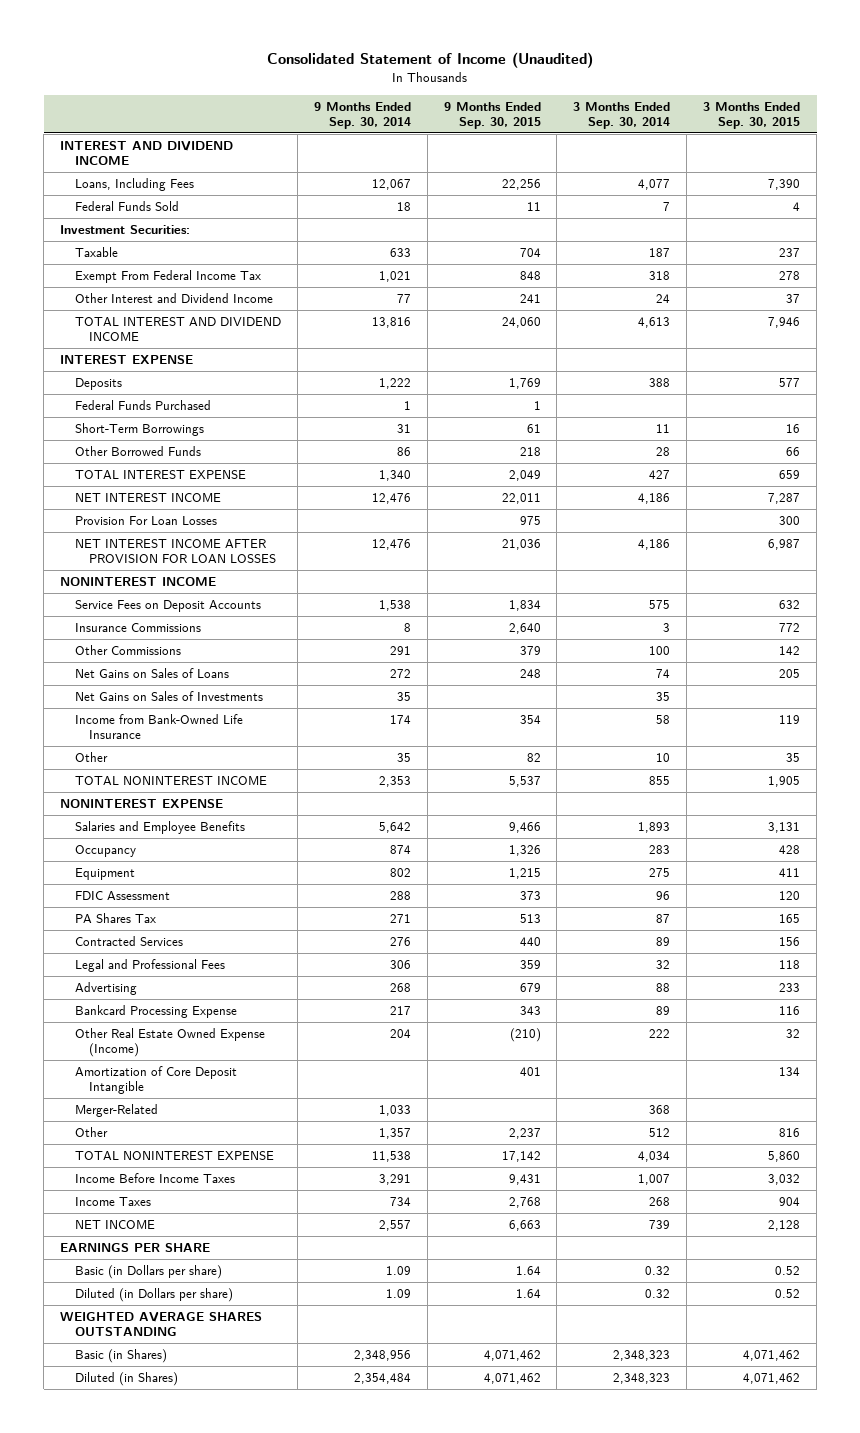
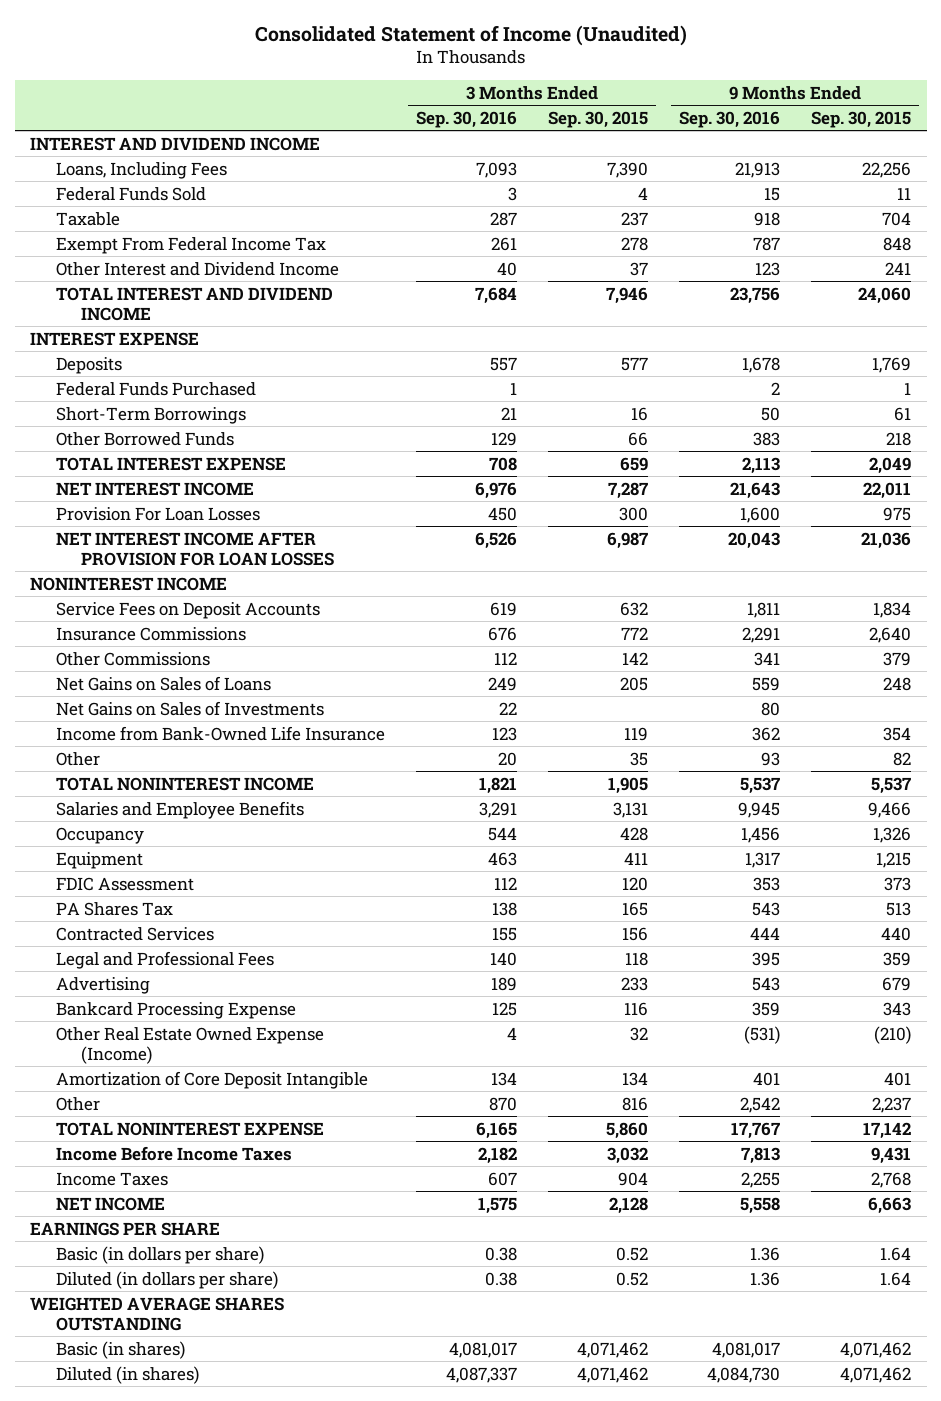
[313,101,411,130] 9 Months Ended Sep. 30, 2014 -> none
[573,101,671,130] 3 Months Ended Sep. 30, 2014 -> none
none -> [415,110,517,128] Sep. 30, 2016
none -> [679,110,781,128] Sep. 30, 2016
[60,224,191,234] Investment Securities: -> none
[60,797,224,808] NONINTEREST EXPENSE -> none
[74,1103,158,1117] Merger-Related -> none
[74,1264,222,1279] Basic (in Dollars per share) -> [55,1245,264,1264] Basic (in dollars per share)
[74,1287,233,1302] Diluted (in Dollars per share) -> [55,1270,278,1289] Diluted (in dollars per share)
[74,1348,167,1363] Basic (in Shares) -> [55,1340,185,1359] Basic (in shares)
[74,1371,178,1386] Diluted (in Shares) -> [55,1365,199,1384] Diluted (in shares)

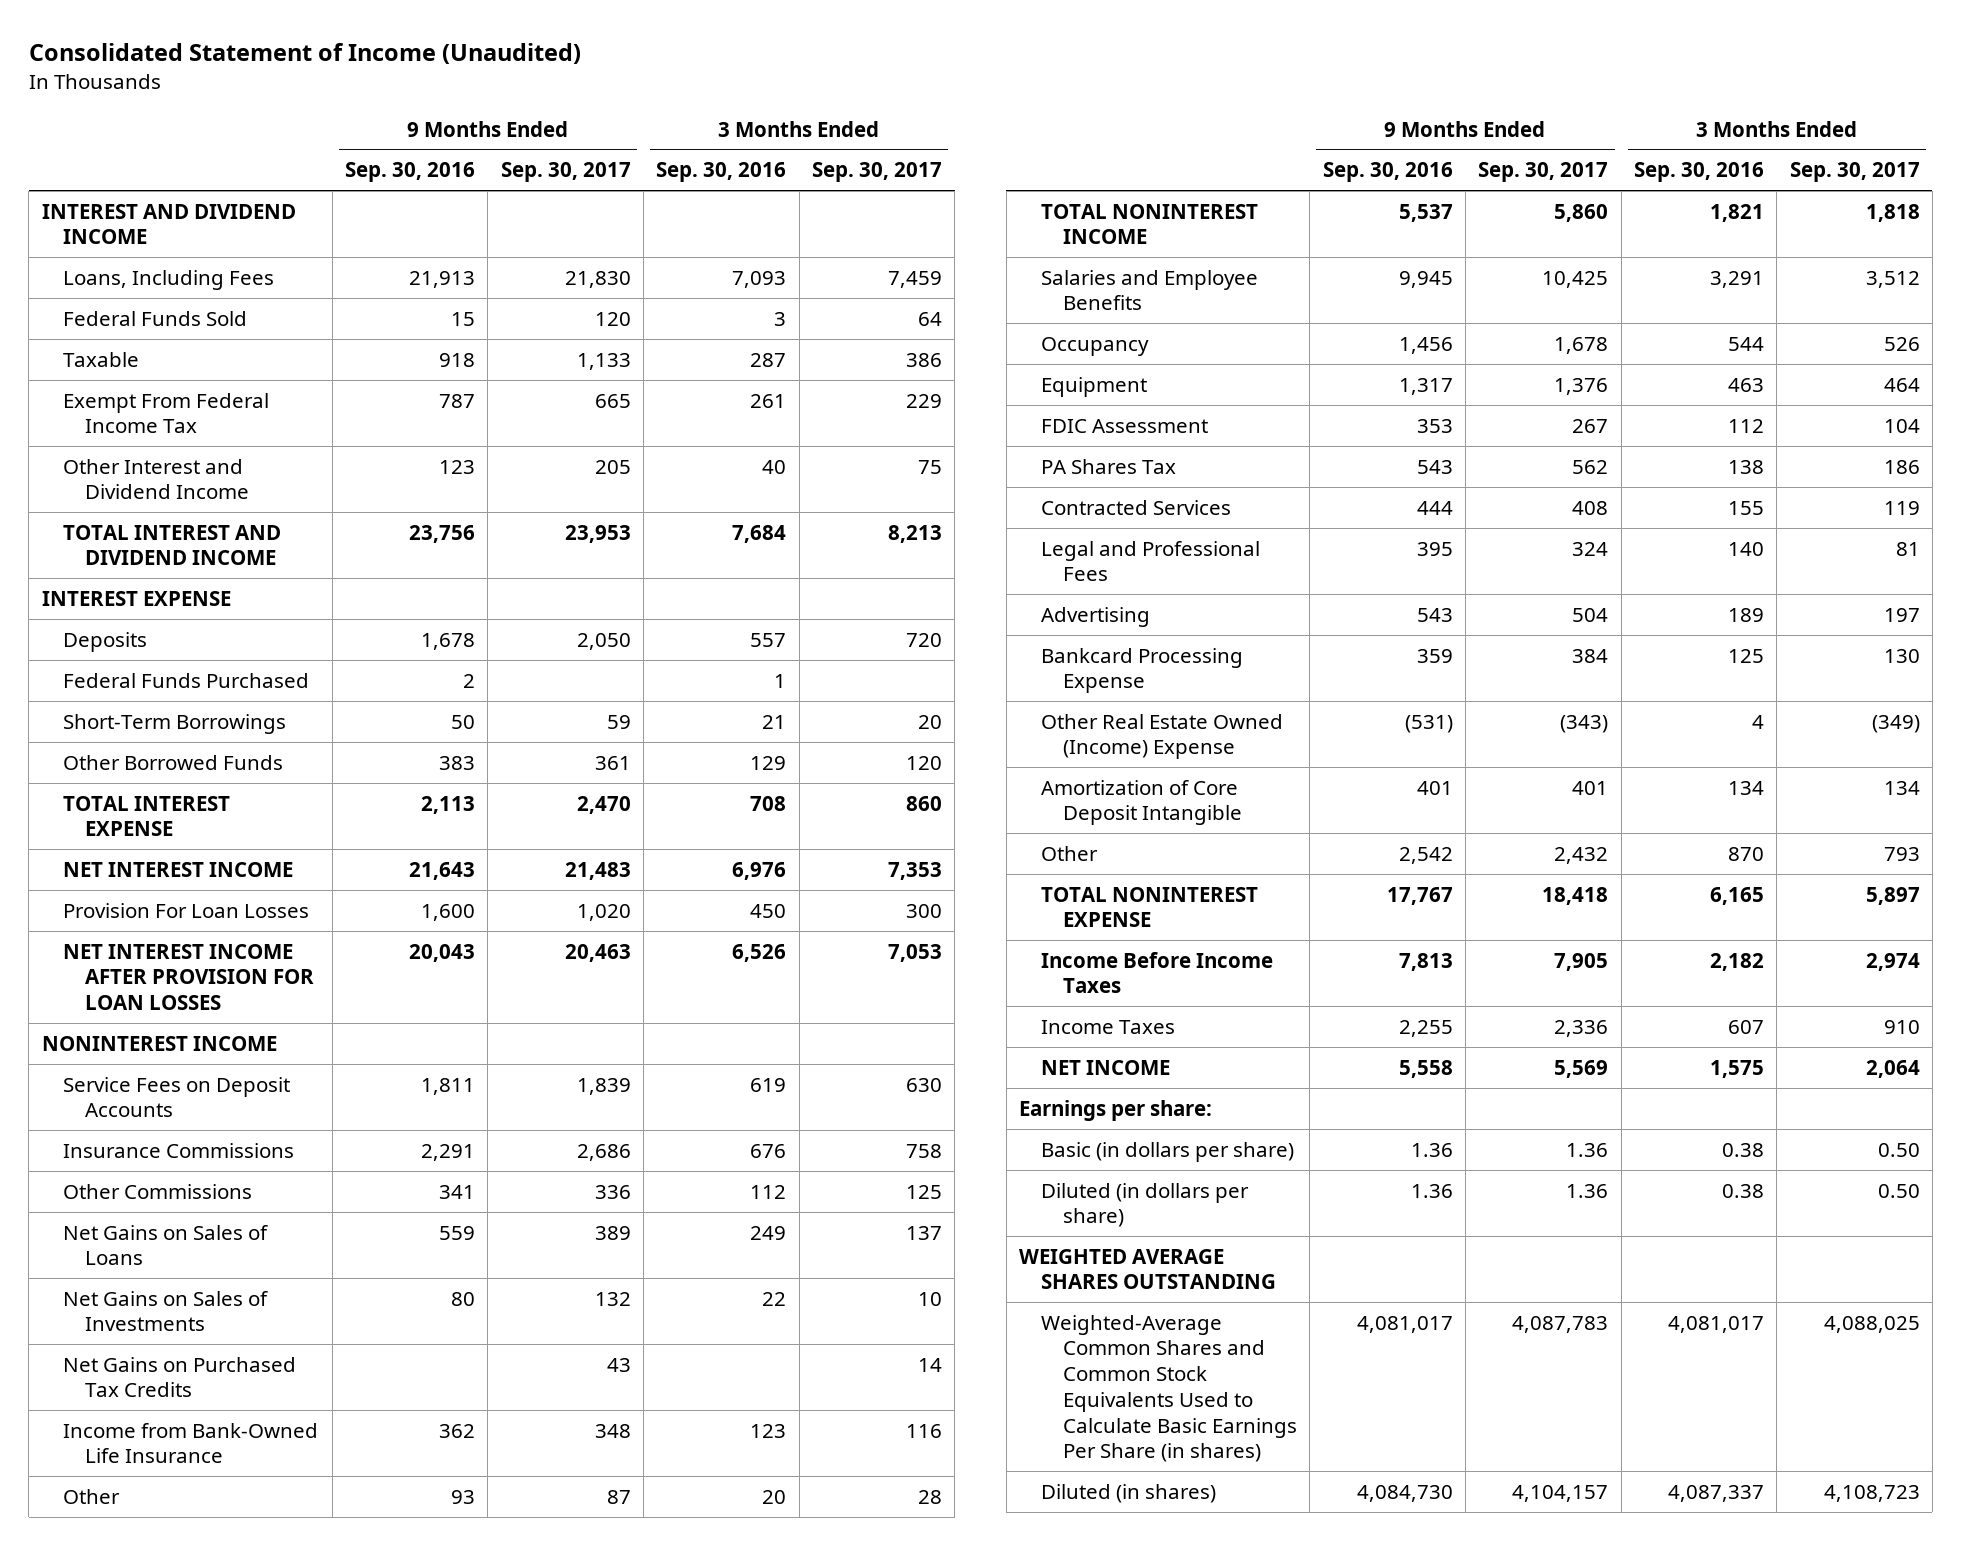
[547,110,648,128] Sep. 30, 2015 -> none
[811,110,912,128] Sep. 30, 2015 -> none
none -> [500,162,631,183] Sep. 30, 2017
none -> [812,162,943,183] Sep. 30, 2017
none -> [63,1356,297,1398] Net Gains on Purchased Tax Credits
[55,1026,324,1064] Other Real Estate Owned Expense (Income) -> [1041,713,1284,760] Other Real Estate Owned (Income) Expense
[30,1221,221,1236] EARNINGS PER SHARE -> [1019,1099,1213,1121] Earnings per share:
[55,1340,185,1359] Basic (in shares) -> [1041,1314,1297,1463] Weighted-Average Common Shares and Common Stock Equivalents Used to Calculate Basic Earnings Per Share (in shares)

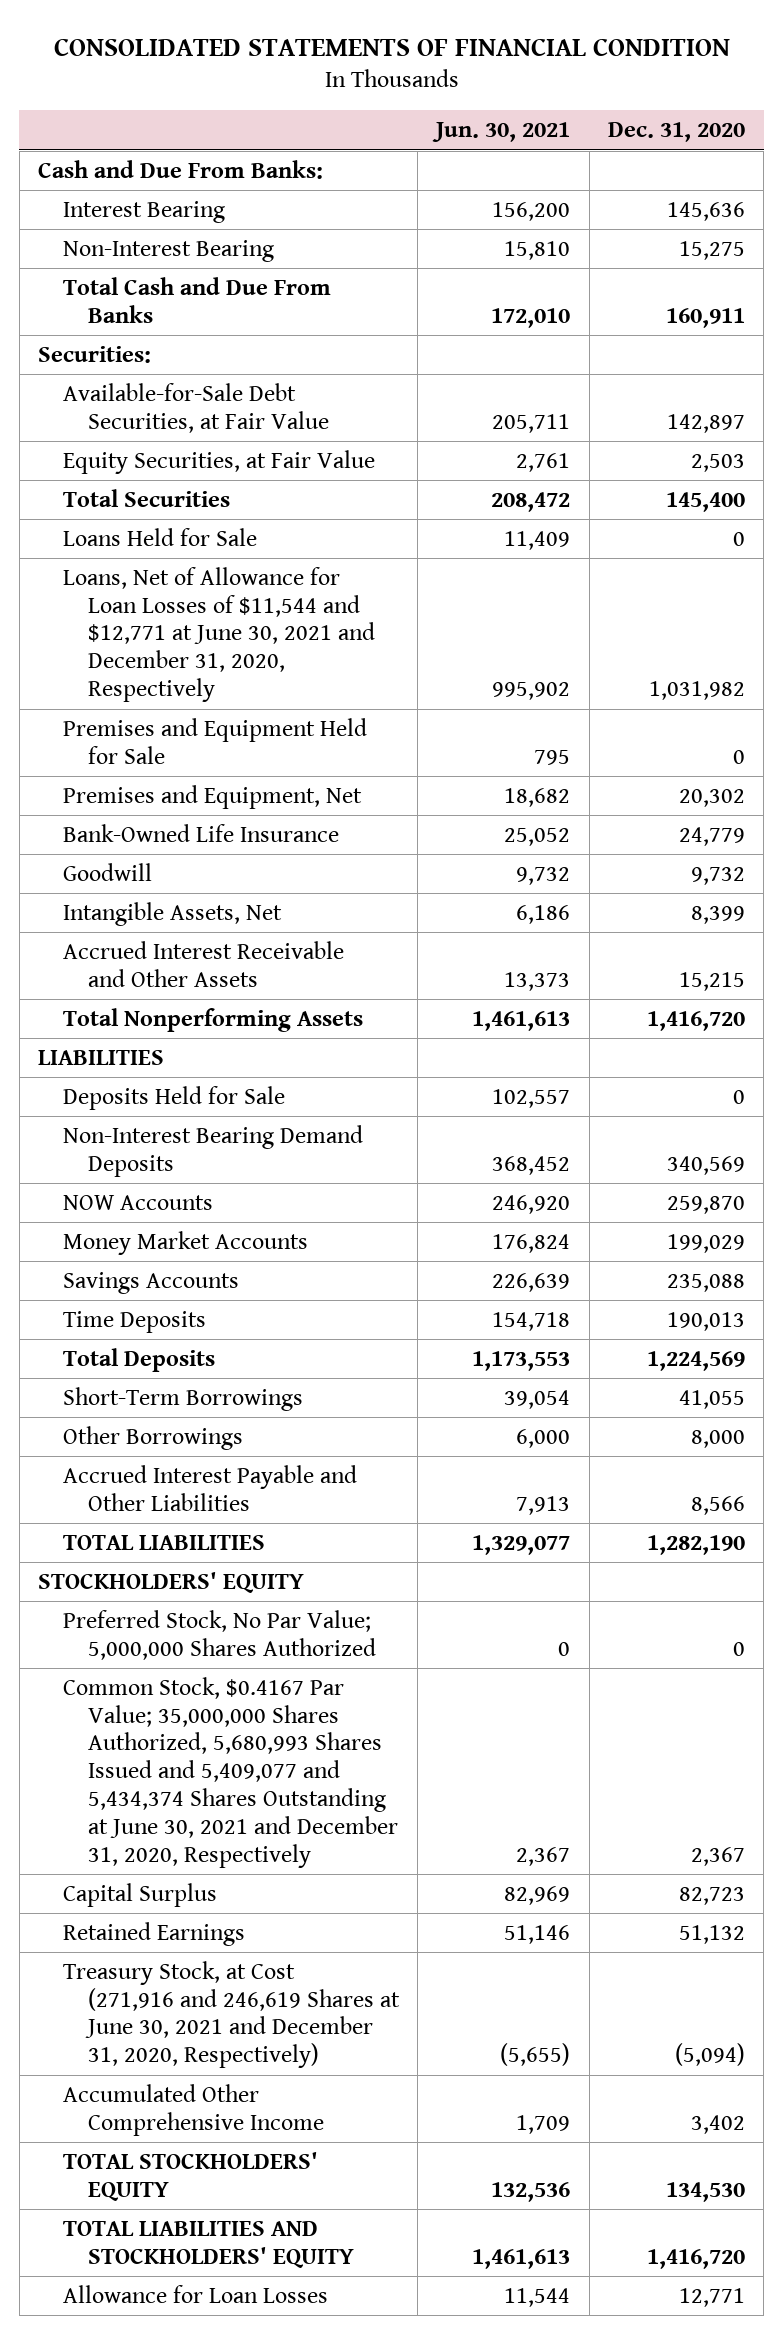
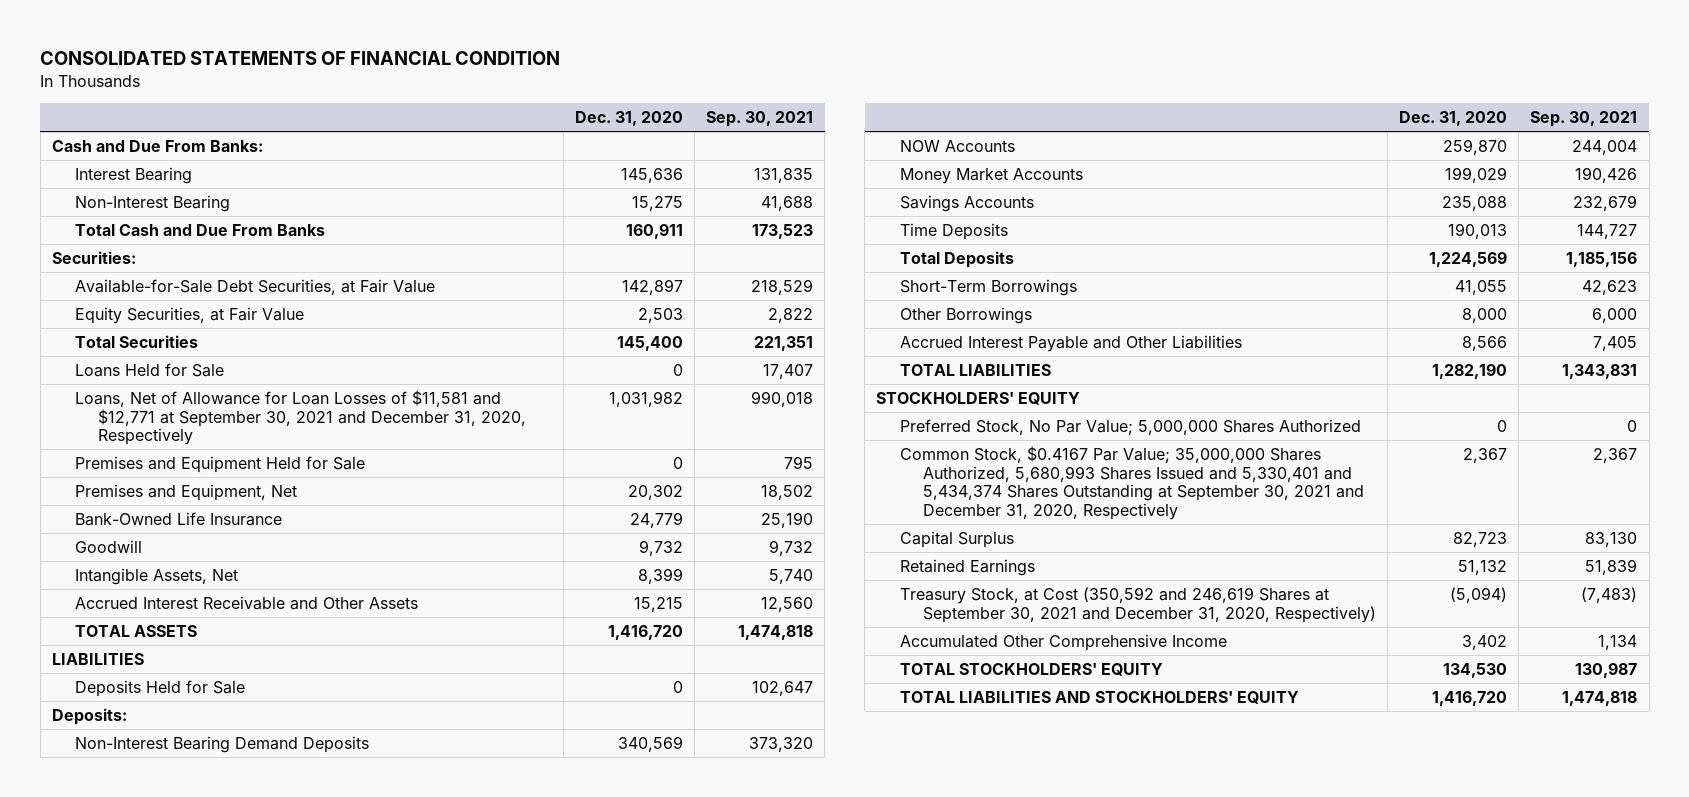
[432,122,571,143] Jun. 30, 2021 -> none
none -> [705,110,813,127] Sep. 30, 2021
[62,566,375,703] Loans, Net of Allowance for Loan Losses of $11,544 and $12,771 at June 30, 2021 and December 31, 2020, Respectively -> [75,389,527,446] Loans, Net of Allowance for Loan Losses of $11,581 and $12,771 at September 30, 2021 and December 31, 2020, Respectively
[62,1007,363,1032] Total Nonperforming Assets -> [75,624,198,637] TOTAL ASSETS
none -> [51,707,127,725] Deposits:
[62,1676,398,1868] Common Stock, $0.4167 Par Value; 35,000,000 Shares Authorized, 5,680,993 Shares Issued and 5,409,077 and 5,434,374 Shares Outstanding at June 30, 2021 and December 31, 2020, Respectively -> [899,445,1364,520] Common Stock, $0.4167 Par Value; 35,000,000 Shares Authorized, 5,680,993 Shares Issued and 5,330,401 and 5,434,374 Shares Outstanding at September 30, 2021 and December 31, 2020, Respectively
[62,1960,400,2069] Treasury Stock, at Cost (271,916 and 246,619 Shares at June 30, 2021 and December 31, 2020, Respectively) -> [899,586,1376,623] Treasury Stock, at Cost (350,592 and 246,619 Shares at September 30, 2021 and December 31, 2020, Respectively)
[62,2284,328,2303] Allowance for Loan Losses -> none

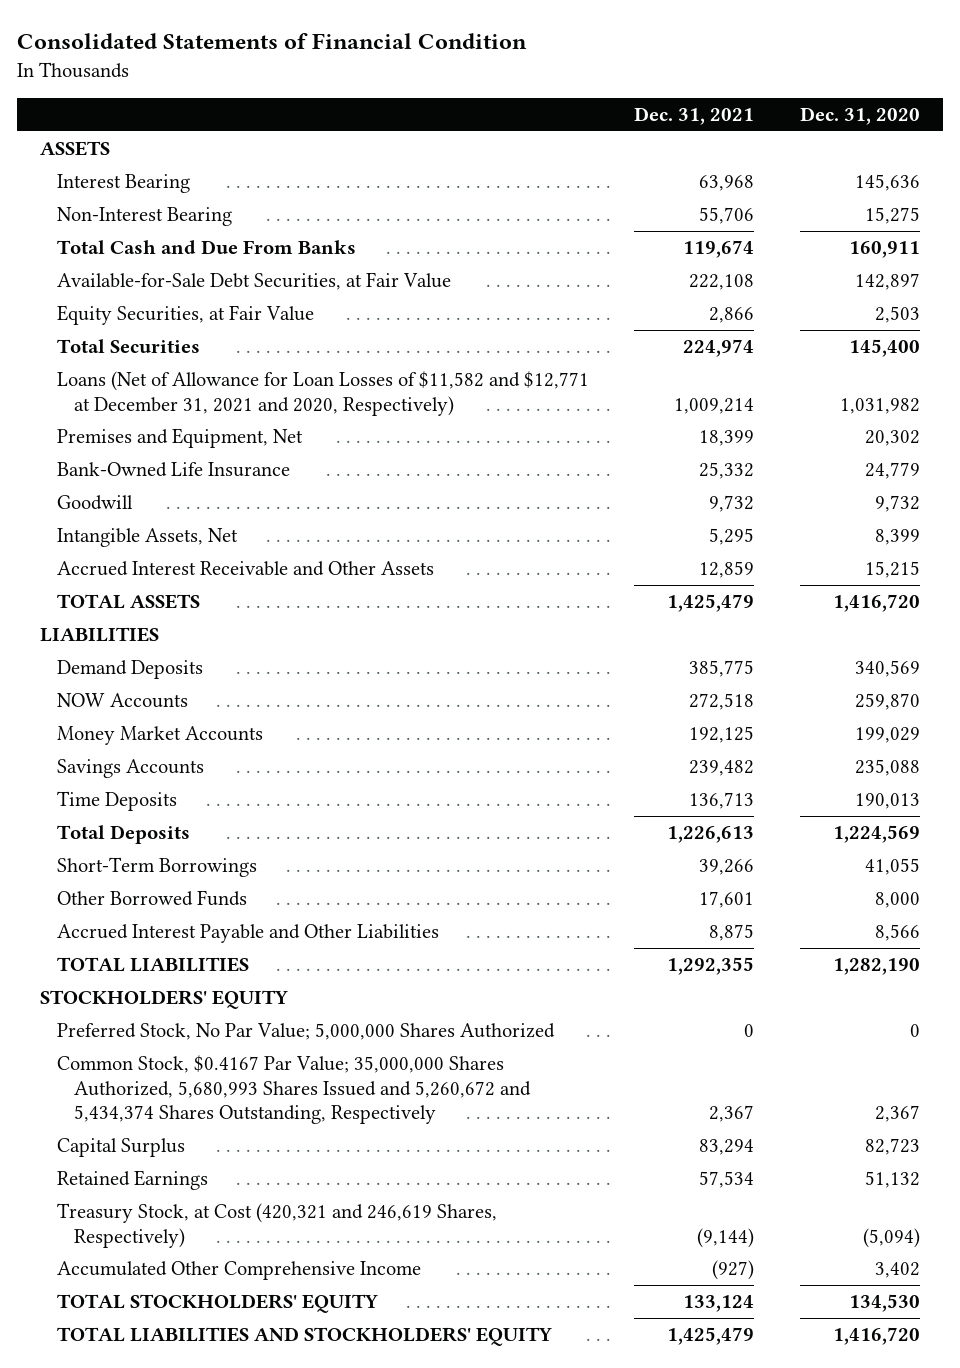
[40,51,561,66] CONSOLIDATED STATEMENTS OF FINANCIAL CONDITION -> [17,33,528,50] Consolidated Statements of Financial Condition
[705,110,813,127] Sep. 30, 2021 -> none
none -> [634,106,755,125] Dec. 31, 2021
[51,139,263,152] Cash and Due From Banks: -> none
none -> [39,141,110,157] ASSETS
[51,250,136,264] Securities: -> none
[75,362,225,377] Loans Held for Sale -> none
[75,455,366,473] Premises and Equipment Held for Sale -> none
[75,389,527,446] Loans, Net of Allowance for Loan Losses of $11,581 and $12,771 at September 30, 2021 and December 31, 2020, Respectively -> [56,371,589,416] Loans (Net of Allowance for Loan Losses of $11,582 and $12,771 at December 31, 2021 and 2020, Respectively)
[75,679,246,697] Deposits Held for Sale -> none
[51,707,127,725] Deposits: -> none
[75,735,370,753] Non-Interest Bearing Demand Deposits -> [56,660,203,680] Demand Deposits
[899,306,1032,324] Other Borrowings -> [56,890,247,907] Other Borrowed Funds
[899,445,1364,520] Common Stock, $0.4167 Par Value; 35,000,000 Shares Authorized, 5,680,993 Shares Issued and 5,330,401 and 5,434,374 Shares Outstanding at September 30, 2021 and December 31, 2020, Respectively -> [56,1055,531,1125] Common Stock, $0.4167 Par Value; 35,000,000 Shares Authorized, 5,680,993 Shares Issued and 5,260,672 and 5,434,374 Shares Outstanding, Respectively
[899,586,1376,623] Treasury Stock, at Cost (350,592 and 246,619 Shares at September 30, 2021 and December 31, 2020, Respectively) -> [56,1203,497,1248] Treasury Stock, at Cost (420,321 and 246,619 Shares, Respectively)

